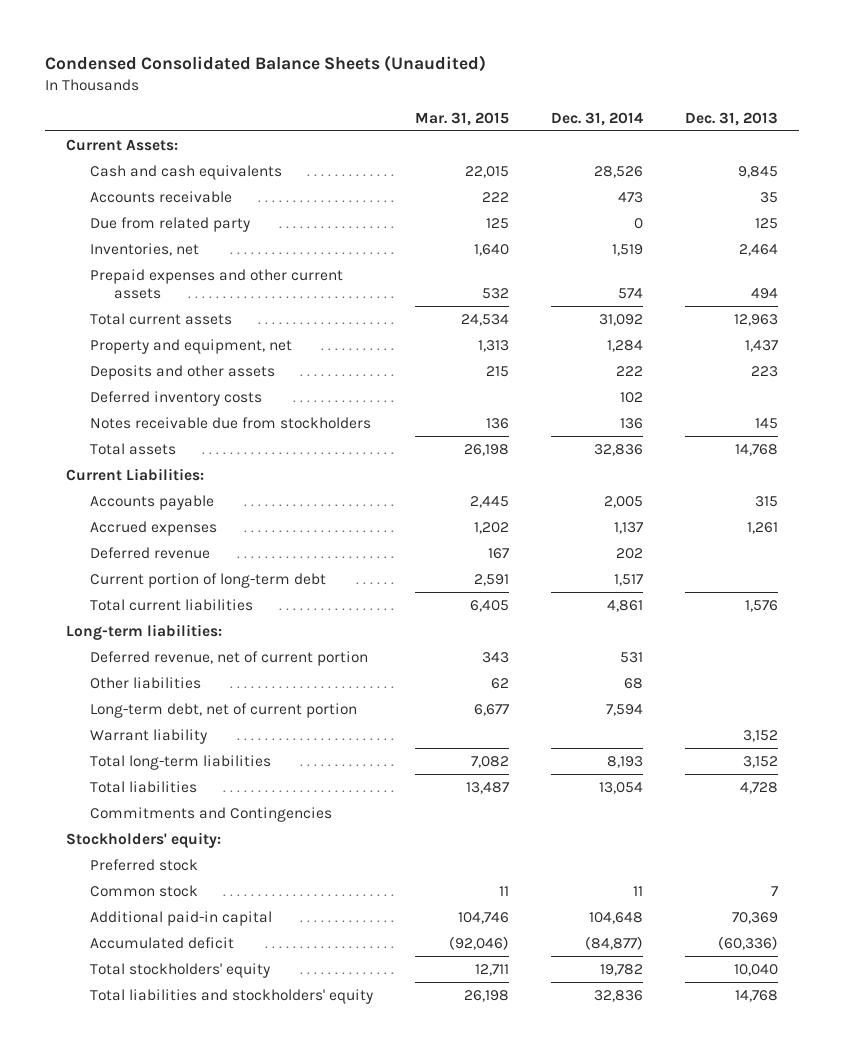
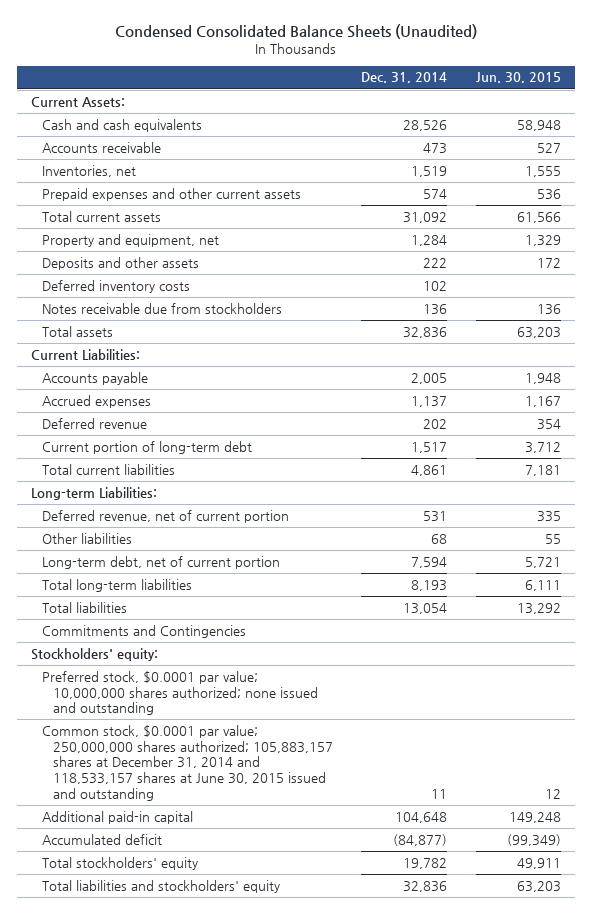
[414,111,509,126] Mar. 31, 2015 -> none
[684,111,778,126] Dec. 31, 2013 -> none
none -> [475,72,561,84] Jun. 30, 2015
[89,216,250,232] Due from related party -> none
[65,623,222,640] Long-term liabilities: -> [31,486,158,500] Long-term Liabilities:
[89,728,207,744] Warrant liability -> none
[89,858,198,871] Preferred stock -> [41,670,318,716] Preferred stock, $0.0001 par value; 10,000,000 shares authorized; none issued and outstanding
[89,884,198,897] Common stock -> [41,724,333,801] Common stock, $0.0001 par value; 250,000,000 shares authorized; 105,883,157 shares at December 31, 2014 and 118,533,157 shares at June 30, 2015 issued and outstanding

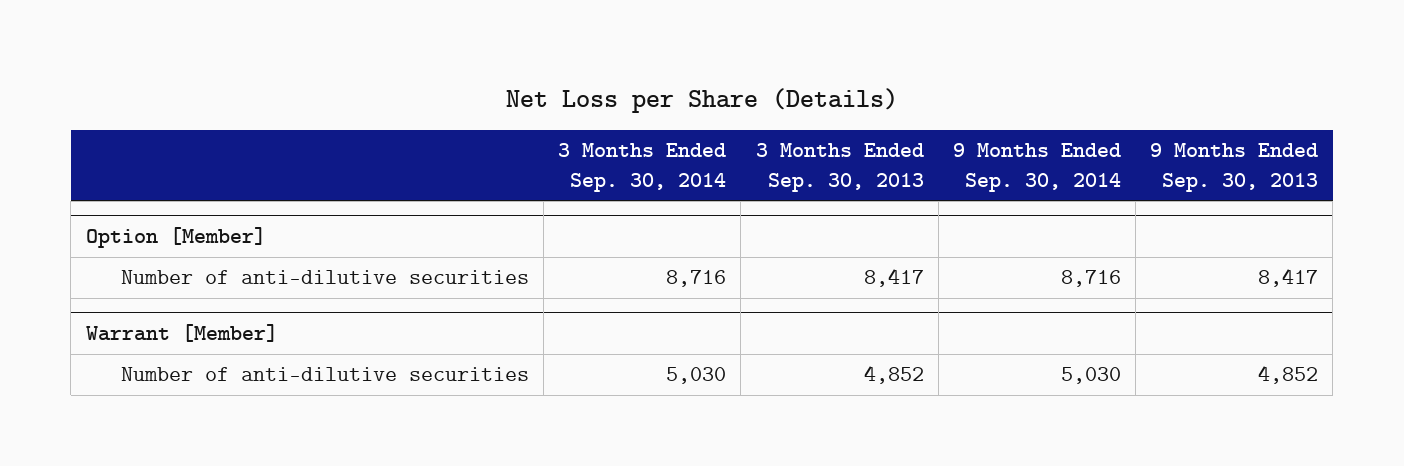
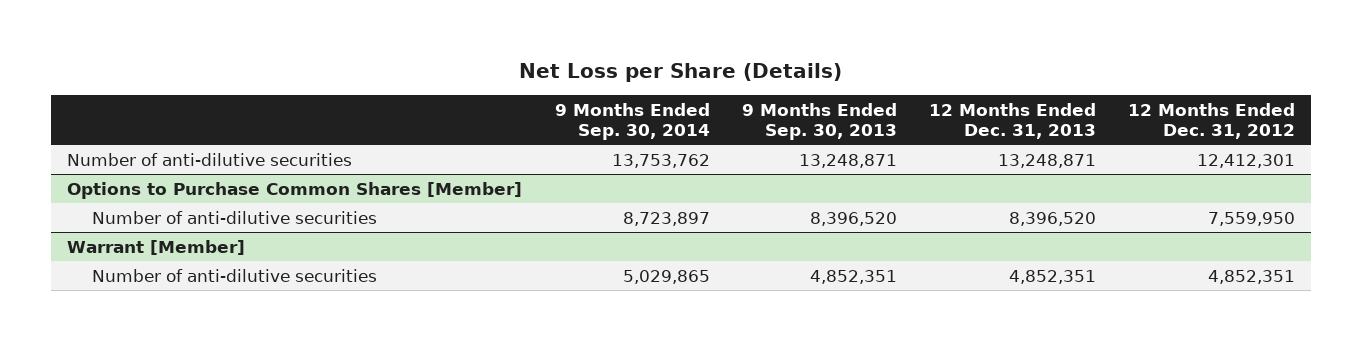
[558,143,727,192] 3 Months Ended Sep. 30, 2014 -> none
[755,143,924,192] 3 Months Ended Sep. 30, 2013 -> none
none -> [929,103,1097,140] 12 Months Ended Dec. 31, 2013
none -> [1128,103,1296,140] 12 Months Ended Dec. 31, 2012
[85,227,266,249] Option [Member] -> none
[1060,270,1121,288] 8,716 -> [611,153,710,168] 13,753,762
[1258,268,1319,288] 8,417 -> [798,153,897,168] 13,248,871
none -> [67,181,523,199] Options to Purchase Common Shares [Member]
none -> [91,210,377,224] Number of anti-dilutive securities
[1060,367,1121,385] 5,030 -> [622,269,710,284] 5,029,865
[1258,365,1319,385] 4,852 -> [809,269,897,284] 4,852,351

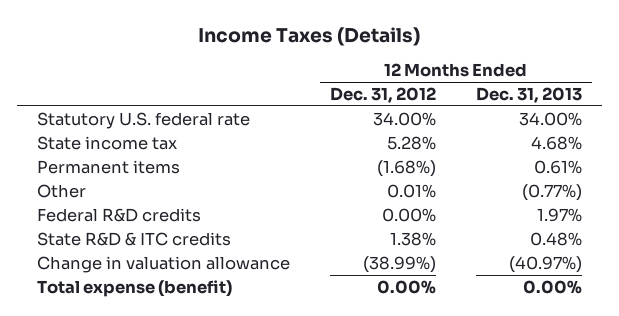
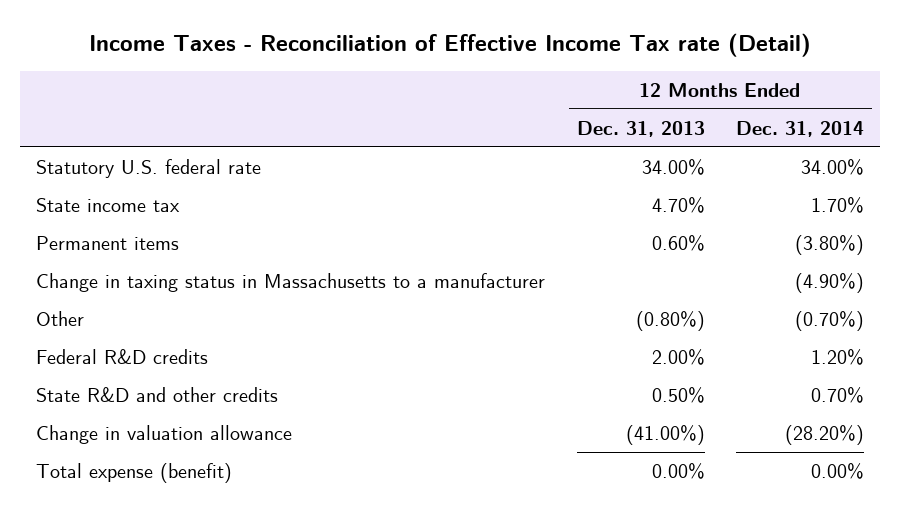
[198,27,421,47] Income Taxes (Details) -> [89,33,812,58] Income Taxes - Reconciliation of Effective Income Tax rate (Detail)
[329,87,436,104] Dec. 31, 2012 -> none
none -> [736,120,865,137] Dec. 31, 2014
[530,135,582,150] 4.68% -> [651,196,705,213] 4.70%
[533,159,582,174] 0.61% -> [651,234,705,251] 0.60%
none -> [36,272,546,292] Change in taxing status in Massachusetts to a manufacturer
[521,183,582,201] (0.77%) -> [635,310,705,331] (0.80%)
[536,207,582,222] 1.97% -> [651,348,705,365] 2.00%
[36,231,231,246] State R&D & ITC credits -> [36,386,279,402] State R&D and other credits
[529,231,582,246] 0.48% -> [651,386,705,403] 0.50%
[508,255,582,273] (40.97%) -> [625,424,705,445] (41.00%)

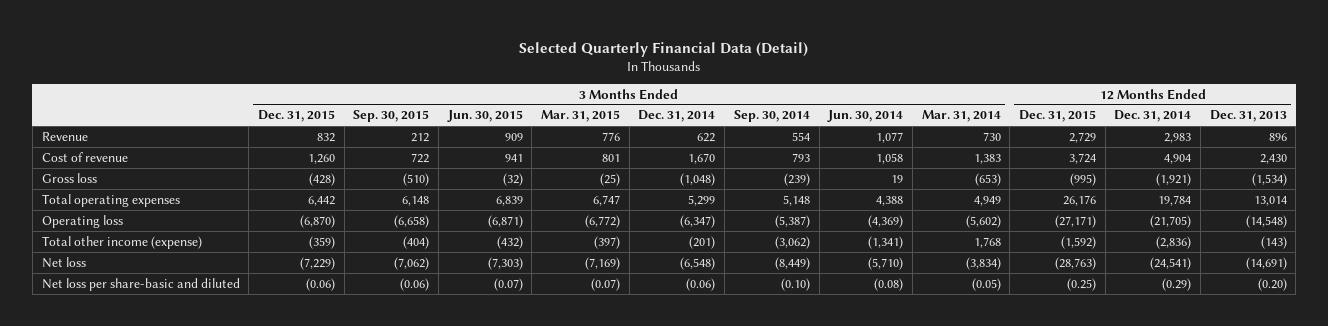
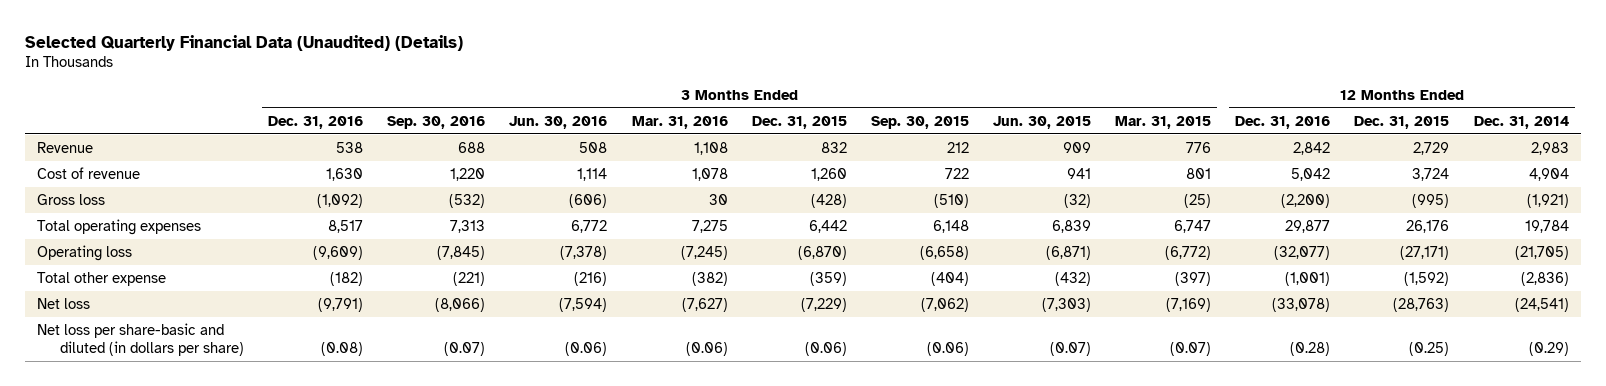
[519,41,809,57] Selected Quarterly Financial Data (Detail) -> [25,34,464,51] Selected Quarterly Financial Data (Unaudited) (Details)
[638,110,716,123] Dec. 31, 2014 -> none
[733,110,810,123] Sep. 30, 2014 -> none
[827,110,904,123] Jun. 30, 2014 -> none
[921,110,1001,123] Mar. 31, 2014 -> none
[1209,110,1287,123] Dec. 31, 2013 -> none
none -> [268,115,364,129] Dec. 31, 2016
none -> [387,115,486,129] Sep. 30, 2016
none -> [509,115,608,129] Jun. 30, 2016
none -> [631,115,728,129] Mar. 31, 2016
none -> [1235,115,1331,129] Dec. 31, 2016
[41,235,202,249] Total other income (expense) -> [37,271,167,286] Total other expense
[41,277,240,291] Net loss per share-basic and diluted -> [37,322,244,356] Net loss per share-basic and diluted (in dollars per share)

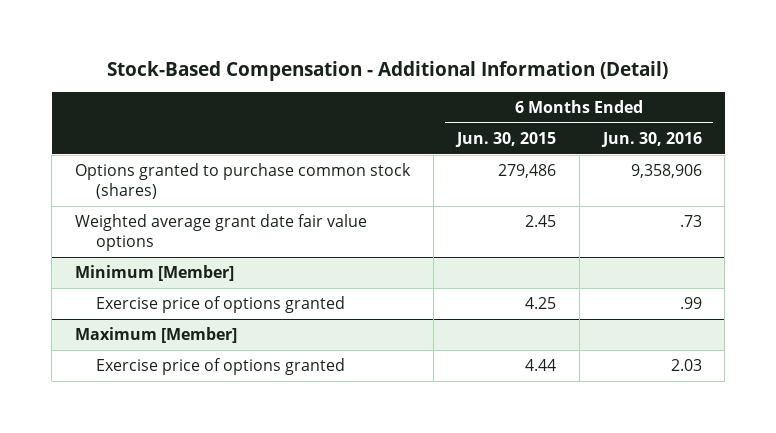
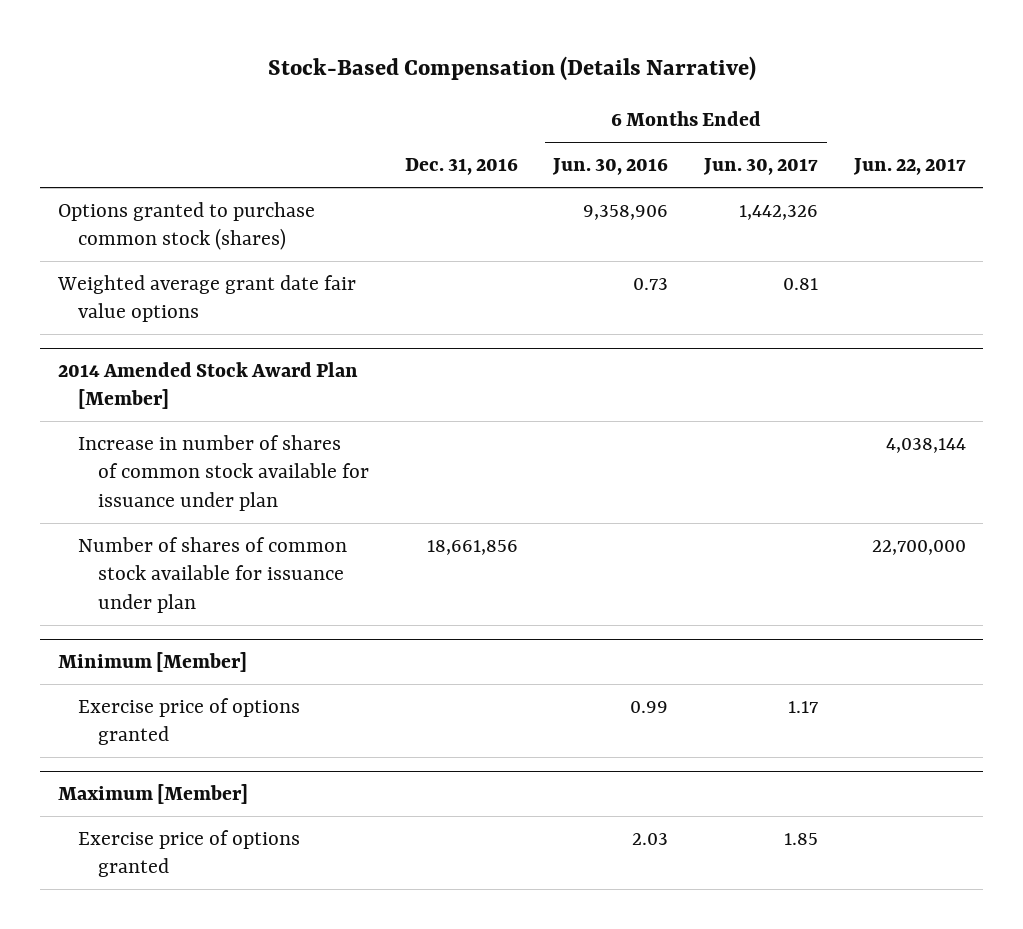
[107,61,669,82] Stock-Based Compensation - Additional Information (Detail) -> [267,55,756,81] Stock-Based Compensation (Details Narrative)
[454,131,556,147] Jun. 30, 2015 -> none
none -> [404,158,518,176] Dec. 31, 2016
none -> [703,158,819,176] Jun. 30, 2017
none -> [852,158,966,176] Jun. 22, 2017
[679,215,702,228] .73 -> [633,277,669,290] 0.73
none -> [57,362,358,410] 2014 Amended Stock Award Plan [Member]
none -> [78,434,370,511] Increase in number of shares of common stock available for issuance under plan
none -> [78,536,348,613] Number of shares of common stock available for issuance under plan
[679,297,702,310] .99 -> [630,700,669,713] 0.99

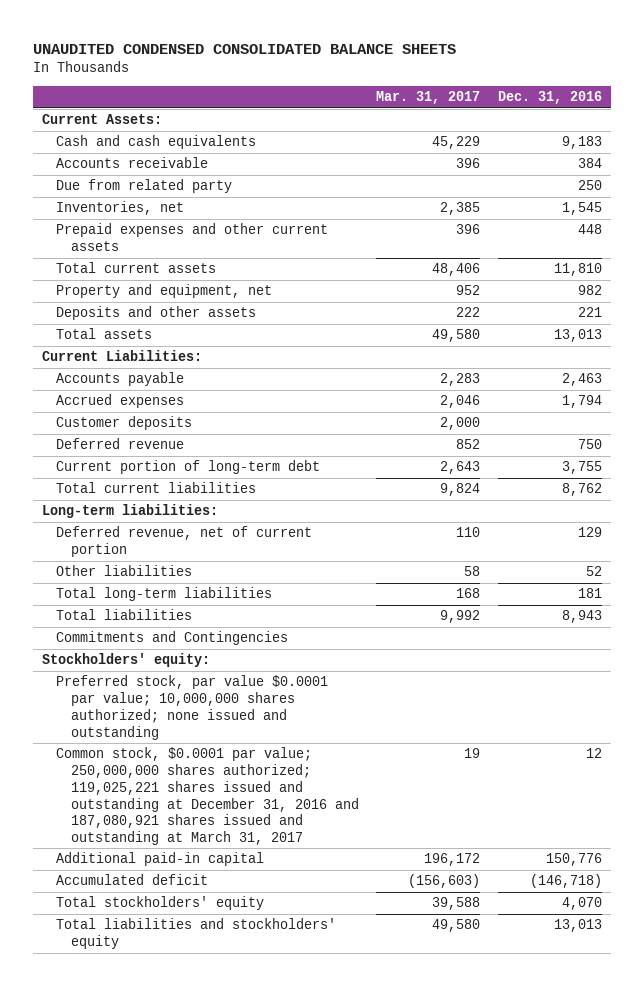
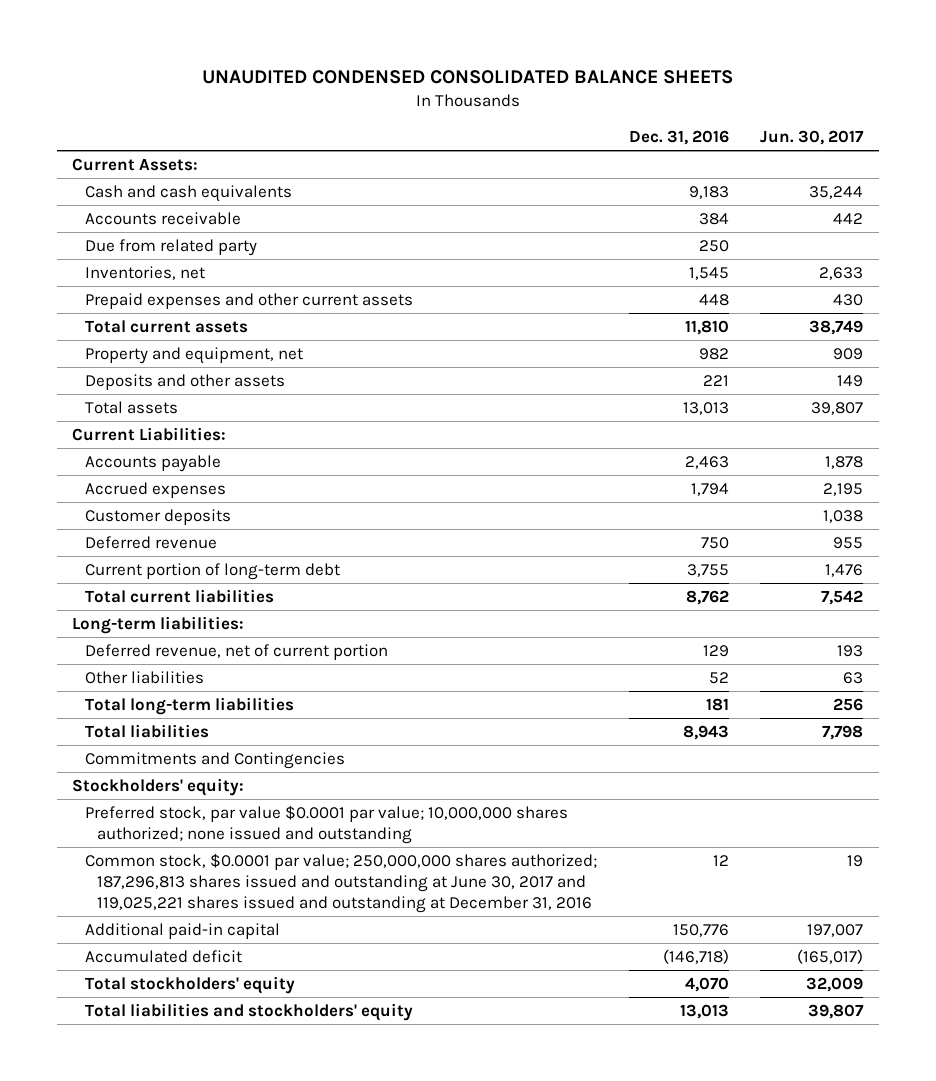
[376,91,481,105] Mar. 31, 2017 -> none
none -> [760,130,865,146] Jun. 30, 2017
[56,747,359,846] Common stock, $0.0001 par value; 250,000,000 shares authorized; 119,025,221 shares issued and outstanding at December 31, 2016 and 187,080,921 shares issued and outstanding at March 31, 2017 -> [84,852,597,914] Common stock, $0.0001 par value; 250,000,000 shares authorized; 187,296,813 shares issued and outstanding at June 30, 2017 and 119,025,221 shares issued and outstanding at December 31, 2016

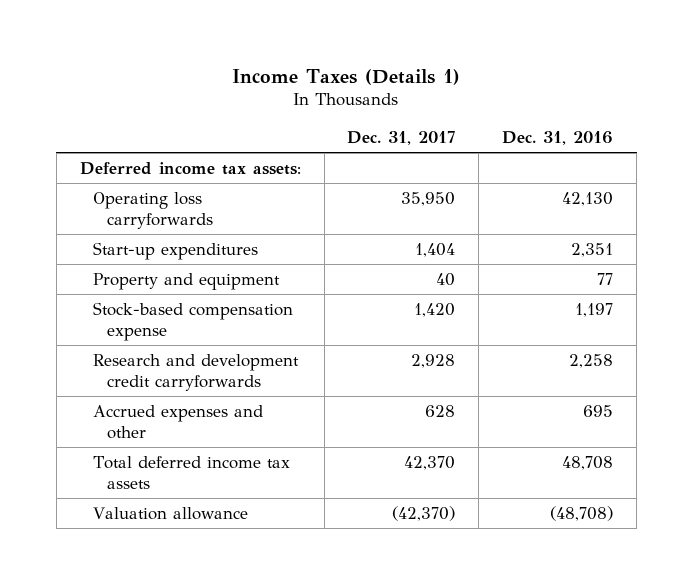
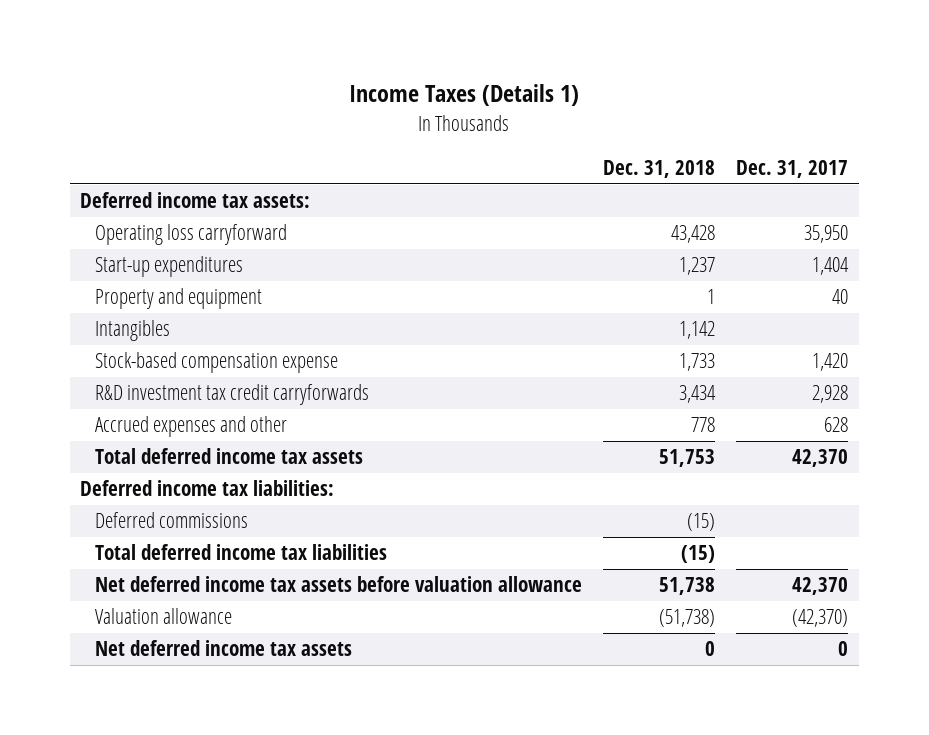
[502,130,614,145] Dec. 31, 2016 -> none
none -> [603,160,716,179] Dec. 31, 2018
[93,191,213,229] Operating loss carryforwards -> [95,224,288,246] Operating loss carryforward
none -> [95,320,171,342] Intangibles
[93,353,300,391] Research and development credit carryforwards -> [95,384,370,406] R&D investment tax credit carryforwards
none -> [80,480,335,497] Deferred income tax liabilities:
none -> [95,512,249,529] Deferred commissions
none -> [95,544,388,561] Total deferred income tax liabilities
none -> [95,576,583,593] Net deferred income tax assets before valuation allowance
none -> [95,640,353,657] Net deferred income tax assets

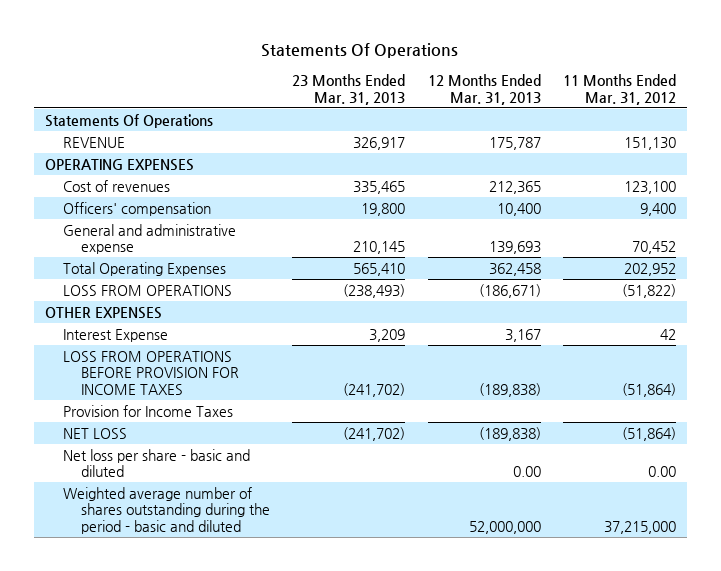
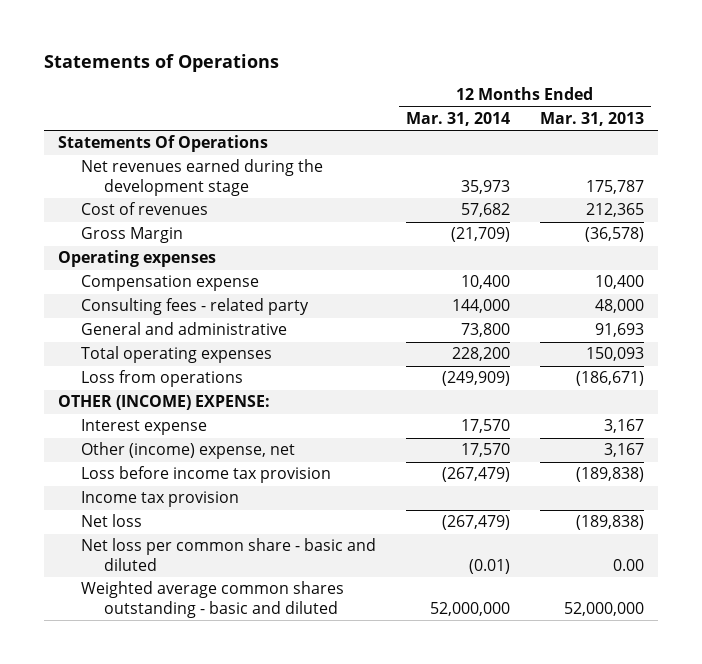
[261,43,459,59] Statements Of Operations -> [43,53,279,72] Statements of Operations
[292,74,406,105] 23 Months Ended Mar. 31, 2013 -> none
[562,74,676,105] 11 Months Ended Mar. 31, 2012 -> none
none -> [406,111,511,126] Mar. 31, 2014
[44,158,194,171] OPERATING EXPENSES -> none
[62,136,125,148] REVENUE -> [81,159,324,197] Net revenues earned during the development stage
none -> [81,227,184,244] Gross Margin
none -> [58,250,217,268] Operating expenses
[62,201,211,216] Officers' compensation -> [81,275,260,292] Compensation expense
none -> [81,298,310,316] Consulting fees - related party
[62,223,236,255] General and administrative expense -> [81,322,288,336] General and administrative
[488,241,541,255] 139,693 -> [594,323,644,338] 91,693
[62,261,226,276] Total Operating Expenses -> [81,346,273,364] Total operating expenses
[488,262,541,276] 362,458 -> [585,347,644,362] 150,093
[62,284,232,296] LOSS FROM OPERATIONS -> [81,370,244,388] Loss from operations
[44,306,162,319] OTHER EXPENSES -> [58,395,271,411] OTHER (INCOME) EXPENSE:
[62,328,168,342] Interest Expense -> [81,419,208,436] Interest expense
none -> [81,442,296,460] Other (income) expense, net
[62,350,240,395] LOSS FROM OPERATIONS BEFORE PROVISION FOR INCOME TAXES -> [81,466,332,484] Loss before income tax provision
[62,404,233,417] Provision for Income Taxes -> [81,491,240,508] Income tax provision
[62,427,127,439] NET LOSS -> [81,514,143,528] Net loss
[62,448,250,478] Net loss per share - basic and diluted -> [81,538,377,572] Net loss per common share - basic and diluted
[62,486,271,534] Weighted average number of shares outstanding during the period - basic and diluted -> [81,581,345,619] Weighted average common shares outstanding - basic and diluted

